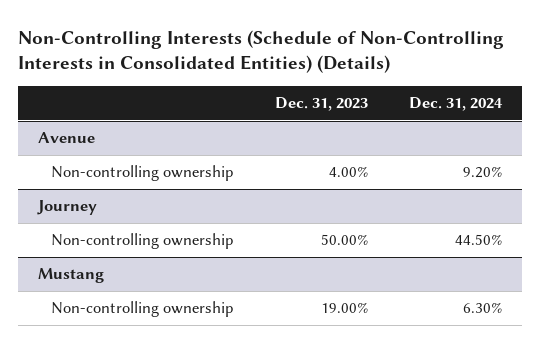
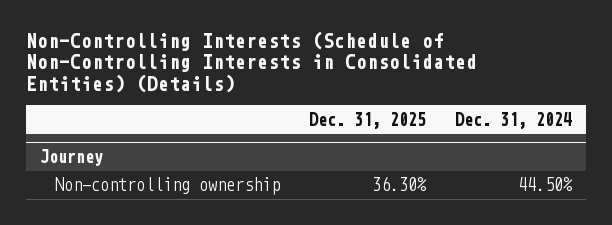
[275,97,369,112] Dec. 31, 2023 -> none
none -> [308,111,426,129] Dec. 31, 2025
[38,132,96,144] Avenue -> none
[51,165,235,182] Non-controlling ownership -> none
[38,268,105,284] Mustang -> none
[51,301,235,318] Non-controlling ownership -> none

